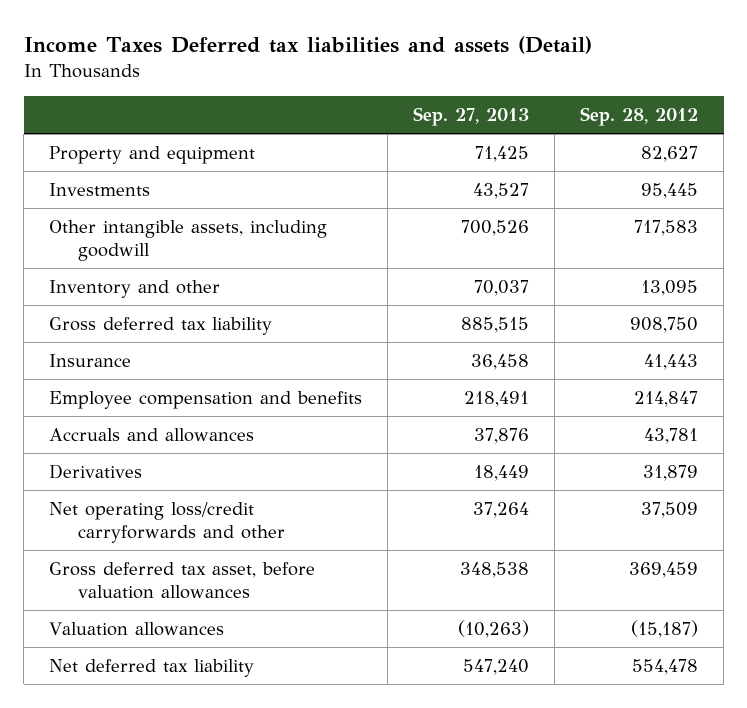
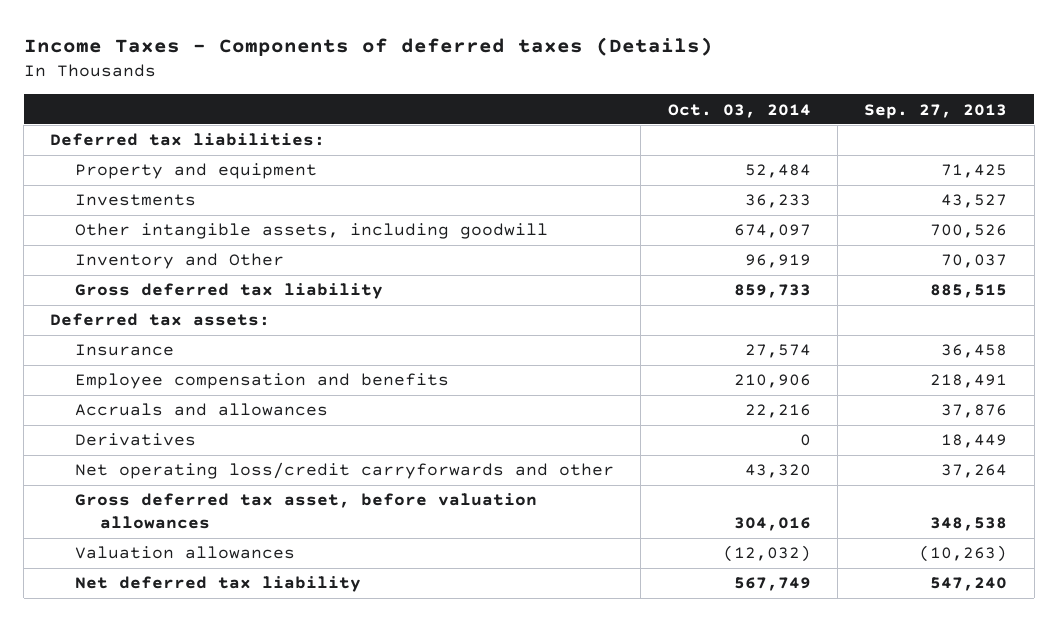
[23,36,592,55] Income Taxes Deferred tax liabilities and assets (Detail) -> [23,36,713,56] Income Taxes - Components of deferred taxes (Details)
[580,107,699,127] Sep. 28, 2012 -> none
none -> [667,103,811,118] Oct. 03, 2014
none -> [50,133,326,147] Deferred tax liabilities:
[49,280,221,299] Inventory and other -> [75,253,285,270] Inventory and Other
none -> [50,313,271,327] Deferred tax assets:

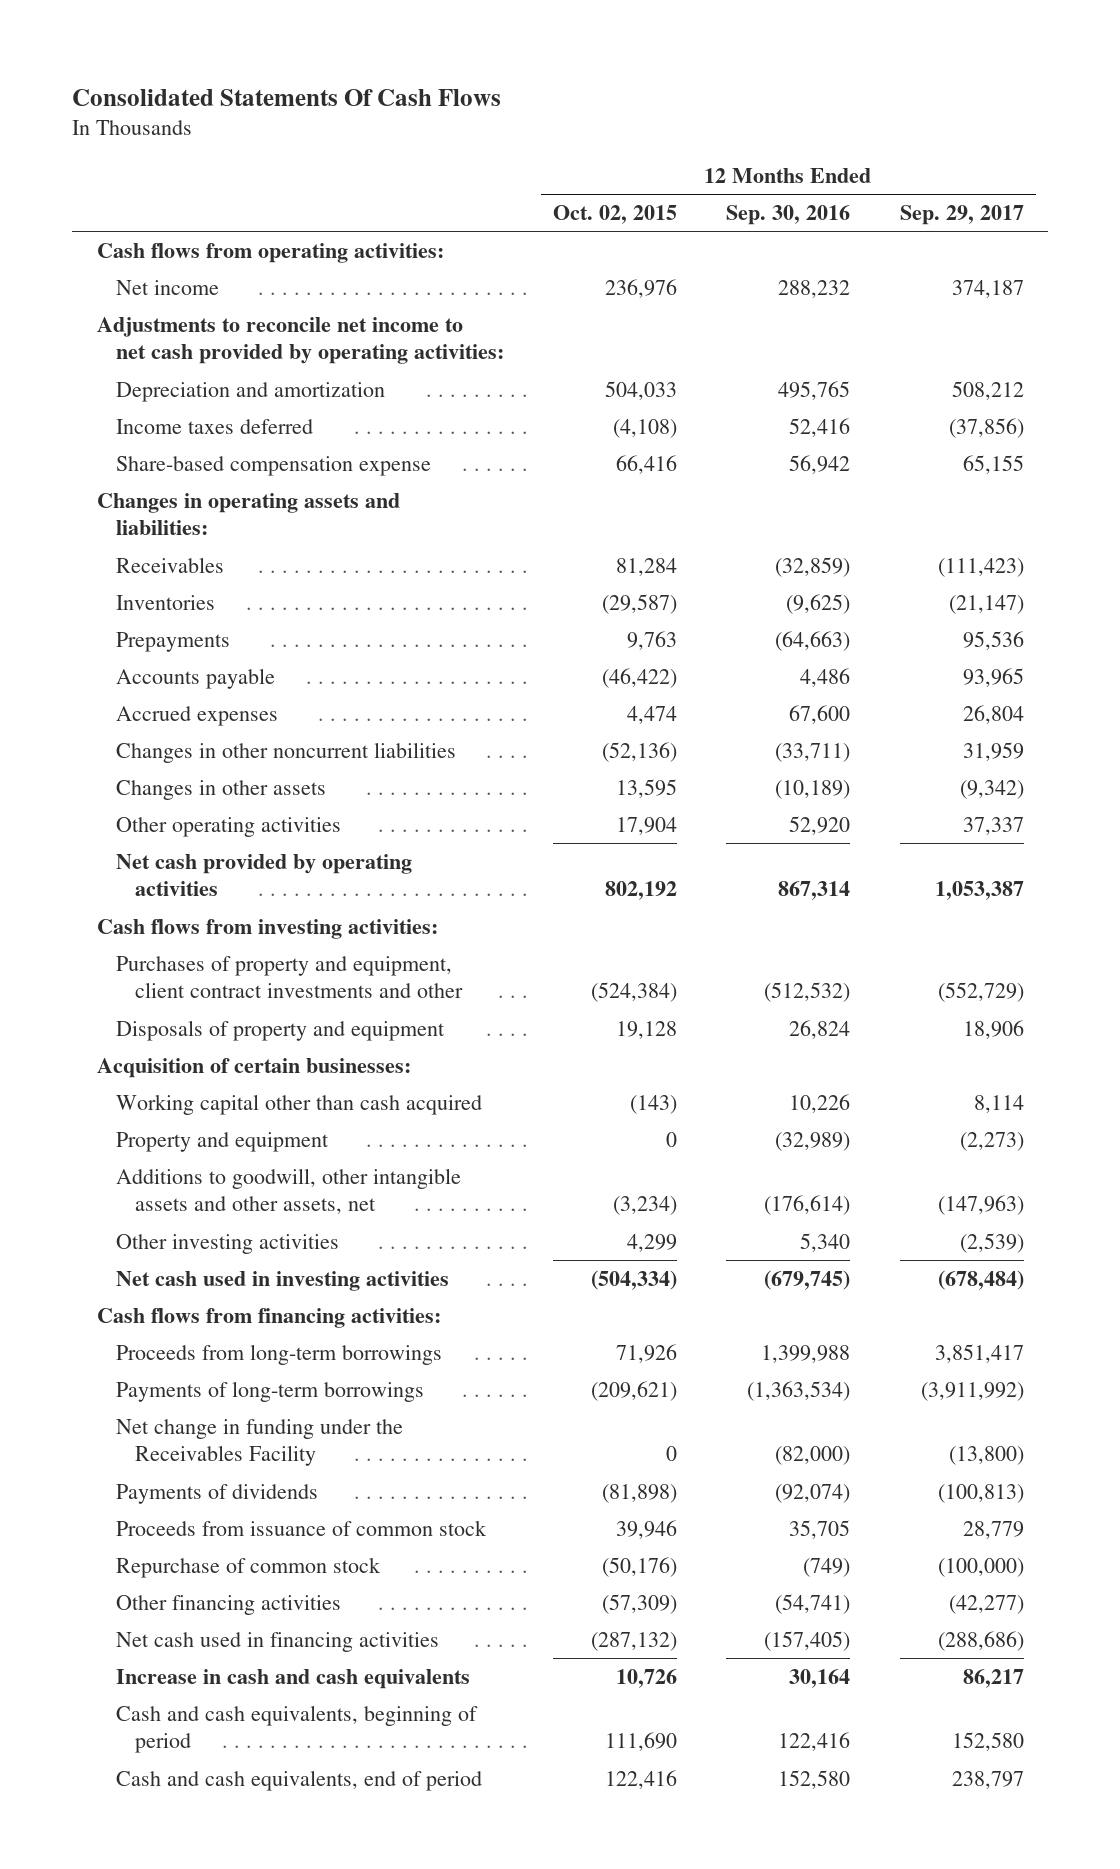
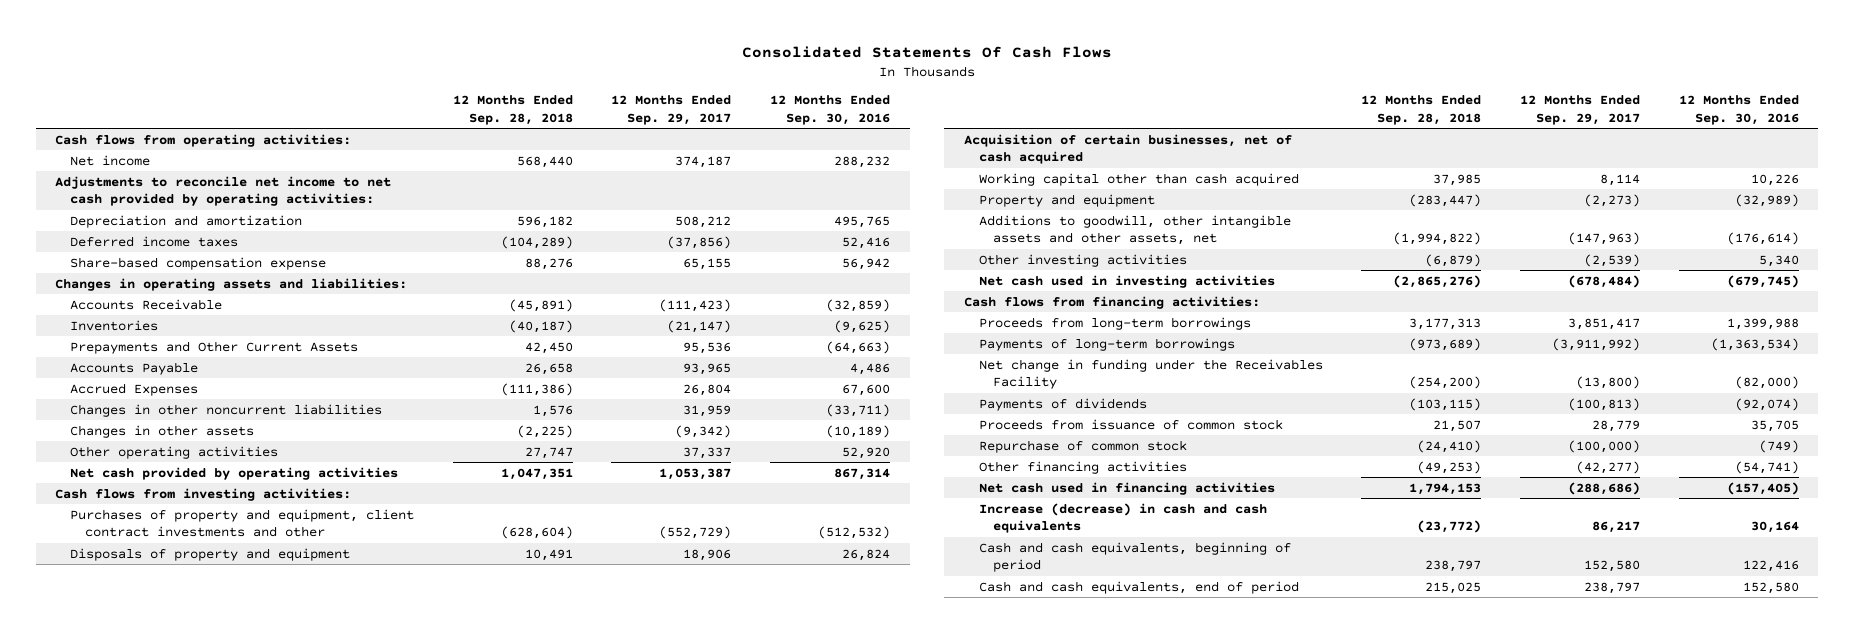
[552,205,677,225] Oct. 02, 2015 -> none
none -> [452,95,573,125] 12 Months Ended Sep. 28, 2018
[115,418,313,434] Income taxes deferred -> [69,235,238,247] Deferred income taxes
[115,556,224,573] Receivables -> [69,298,222,310] Accounts Receivable
[115,631,230,652] Prepayments -> [69,340,358,354] Prepayments and Other Current Assets
[115,667,275,689] Accounts payable -> [69,361,198,375] Accounts Payable
[115,705,278,726] Accrued expenses -> [69,382,198,396] Accrued Expenses
[96,1057,411,1078] Acquisition of certain businesses: -> [963,133,1292,165] Acquisition of certain businesses, net of cash acquired
[115,1668,470,1689] Increase in cash and cash equivalents -> [978,502,1267,534] Increase (decrease) in cash and cash equivalents

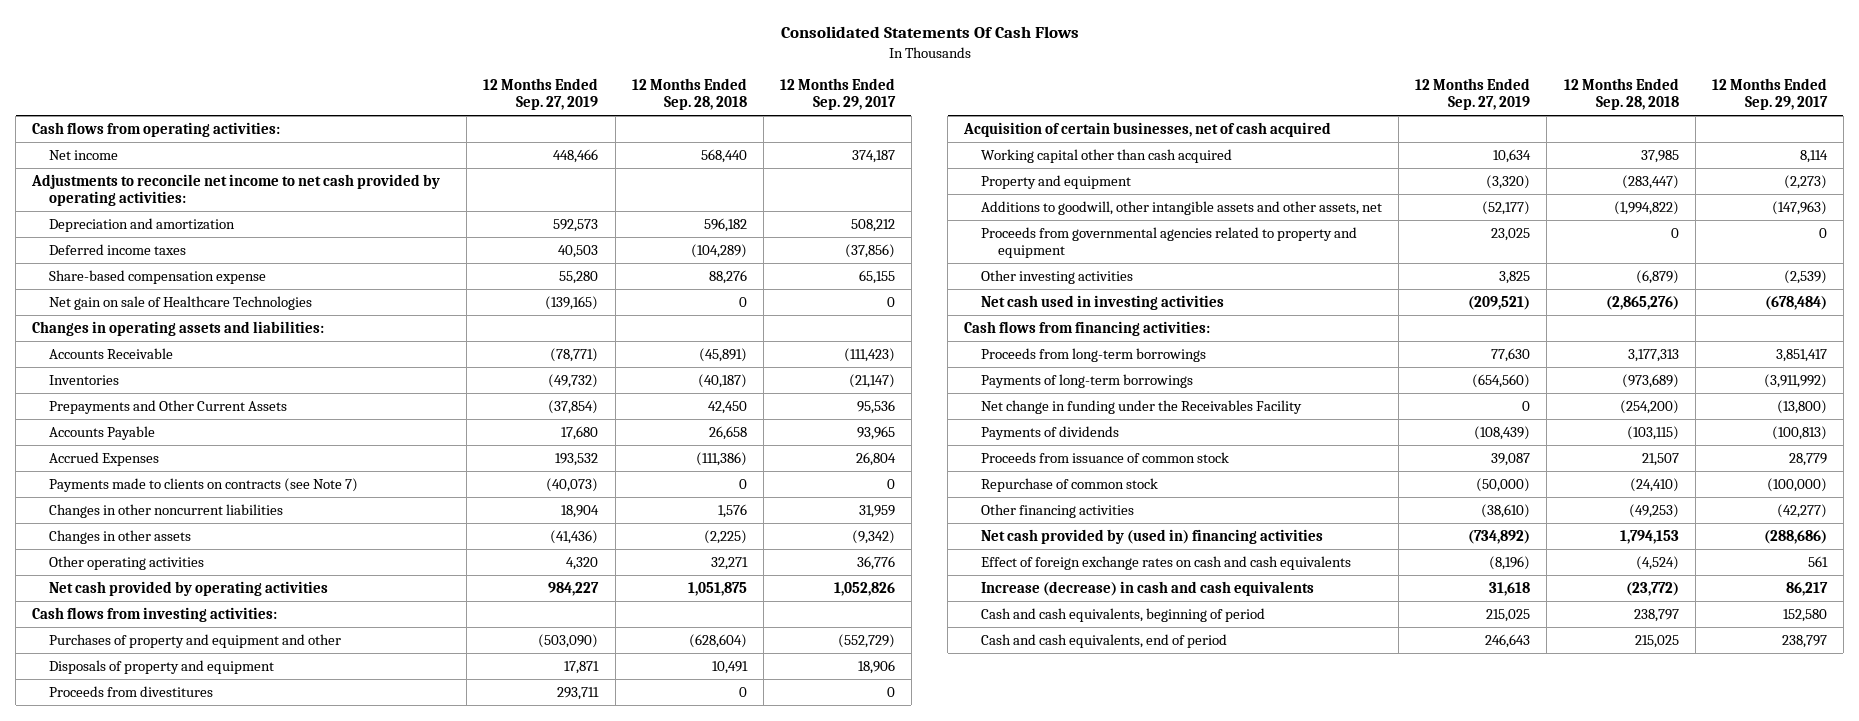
[770,95,891,125] 12 Months Ended Sep. 30, 2016 -> none
none -> [483,78,599,111] 12 Months Ended Sep. 27, 2019
none -> [49,295,313,310] Net gain on sale of Healthcare Technologies
none -> [49,477,359,492] Payments made to clients on contracts (see Note 7)
[524,446,573,459] 27,747 -> [710,556,748,570] 32,271
[683,446,732,459] 37,337 -> [856,555,895,570] 36,776
[500,467,573,480] 1,047,351 -> [687,581,747,596] 1,051,875
[659,467,732,480] 1,053,387 -> [833,581,895,596] 1,052,826
[69,508,414,538] Purchases of property and equipment, client contract investments and other -> [49,633,342,648] Purchases of property and equipment and other
none -> [49,685,214,697] Proceeds from divestitures
none -> [981,226,1358,258] Proceeds from governmental agencies related to property and equipment
[978,481,1275,495] Net cash used in financing activities -> [981,528,1324,544] Net cash provided by (used in) financing activities
none -> [981,555,1352,570] Effect of foreign exchange rates on cash and cash equivalents

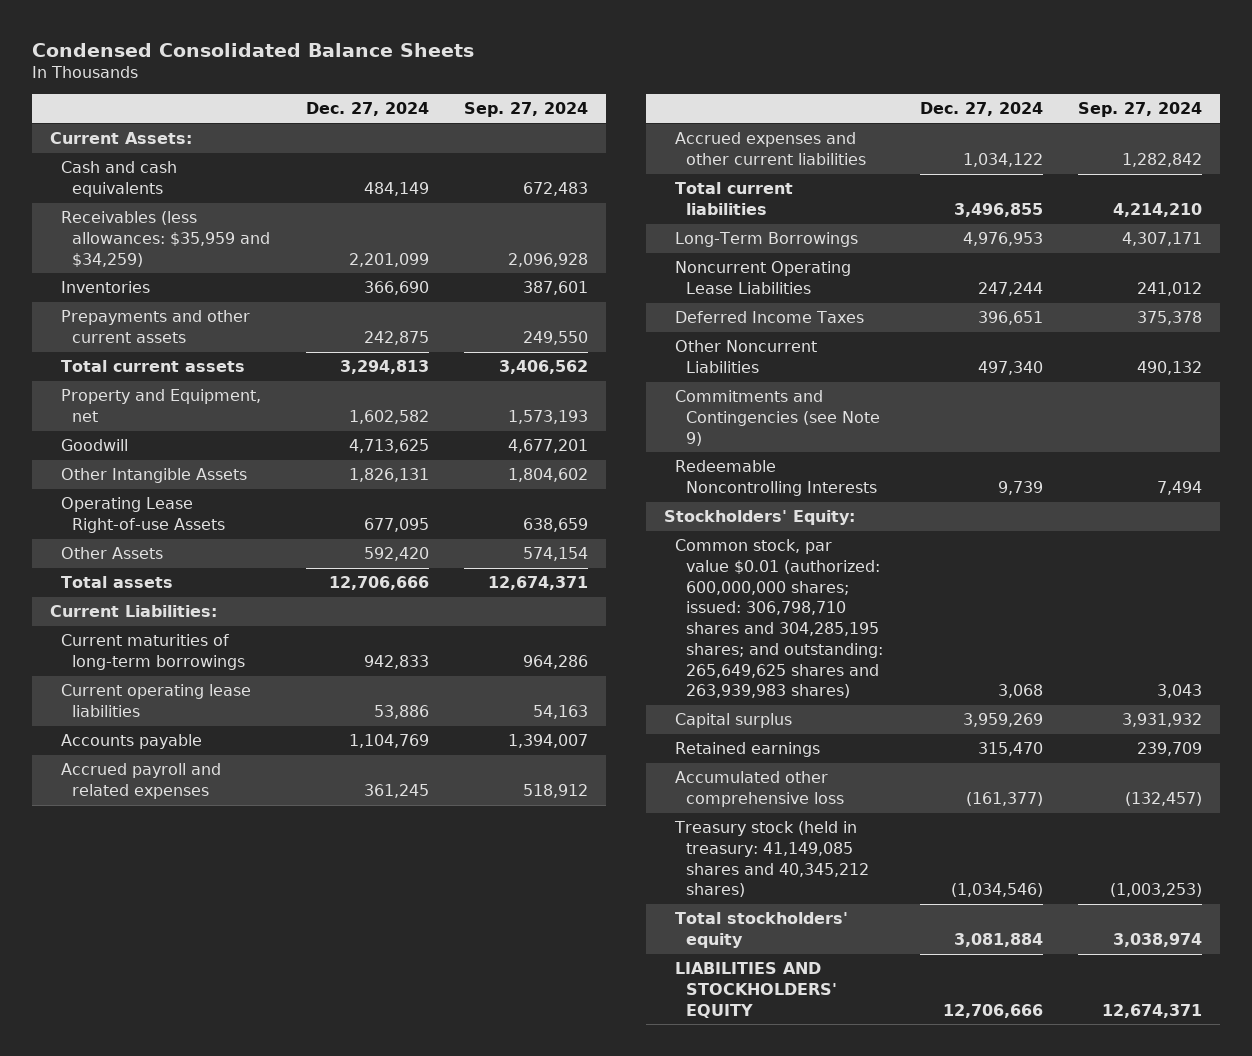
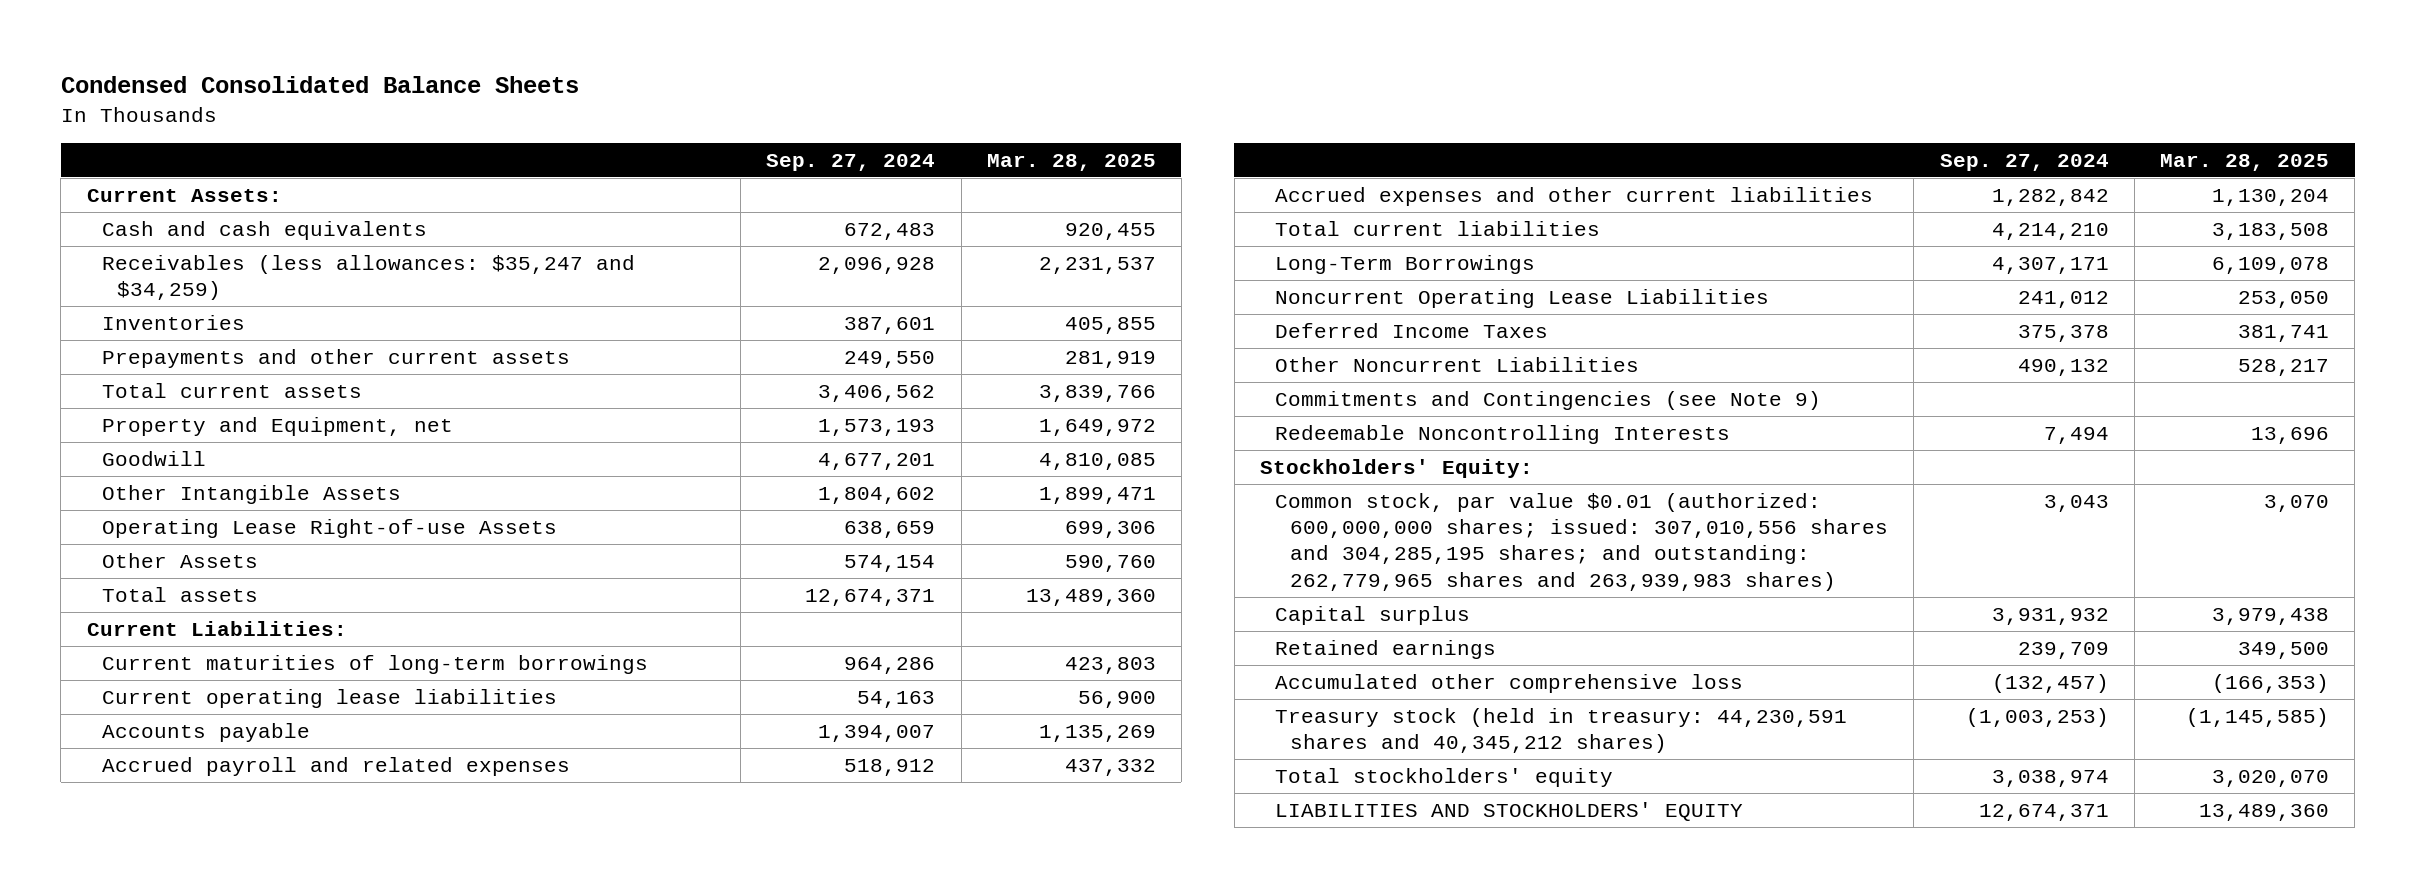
[305,102,429,117] Dec. 27, 2024 -> none
none -> [986,153,1156,171] Mar. 28, 2025
[60,211,271,267] Receivables (less allowances: $35,959 and $34,259) -> [101,254,635,301] Receivables (less allowances: $35,247 and $34,259)
[674,539,884,699] Common stock, par value $0.01 (authorized: 600,000,000 shares; issued: 306,798,710 shares and 304,285,195 shares; and outstanding: 265,649,625 shares and 263,939,983 shares) -> [1275,492,1889,591] Common stock, par value $0.01 (authorized: 600,000,000 shares; issued: 307,010,556 shares and 304,285,195 shares; and outstanding: 262,779,965 shares and 263,939,983 shares)
[673,821,870,898] Treasury stock (held in treasury: 41,149,085 shares and 40,345,212 shares) -> [1275,707,1848,754] Treasury stock (held in treasury: 44,230,591 shares and 40,345,212 shares)

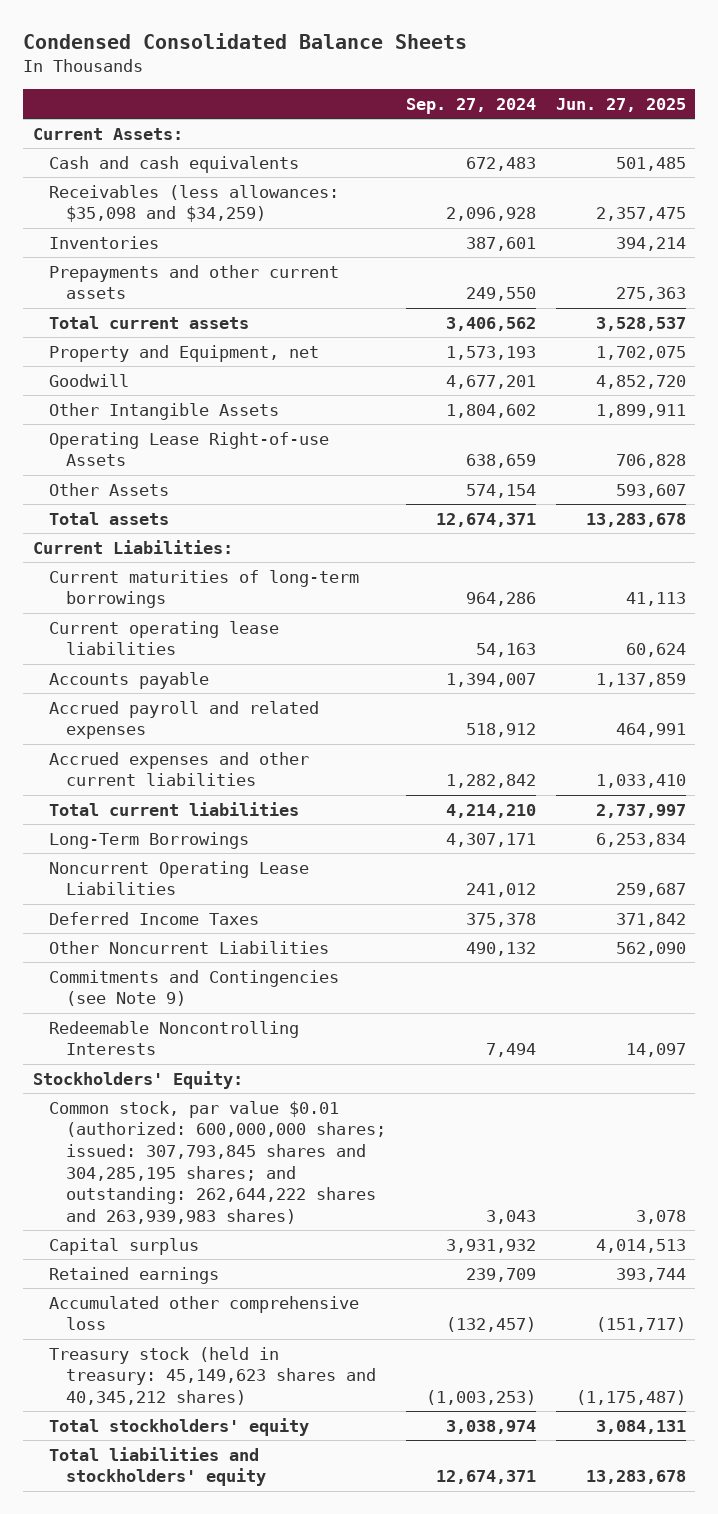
[986,153,1156,171] Mar. 28, 2025 -> none
none -> [555,97,686,112] Jun. 27, 2025
[101,254,635,301] Receivables (less allowances: $35,247 and $34,259) -> [49,184,340,223] Receivables (less allowances: $35,098 and $34,259)
[1275,492,1889,591] Common stock, par value $0.01 (authorized: 600,000,000 shares; issued: 307,010,556 shares and 304,285,195 shares; and outstanding: 262,779,965 shares and 263,939,983 shares) -> [49,1100,386,1224] Common stock, par value $0.01 (authorized: 600,000,000 shares; issued: 307,793,845 shares and 304,285,195 shares; and outstanding: 262,644,222 shares and 263,939,983 shares)
[1275,707,1848,754] Treasury stock (held in treasury: 44,230,591 shares and 40,345,212 shares) -> [49,1346,376,1406] Treasury stock (held in treasury: 45,149,623 shares and 40,345,212 shares)
[1275,801,1744,821] LIABILITIES AND STOCKHOLDERS' EQUITY -> [49,1446,266,1487] Total liabilities and stockholders' equity

